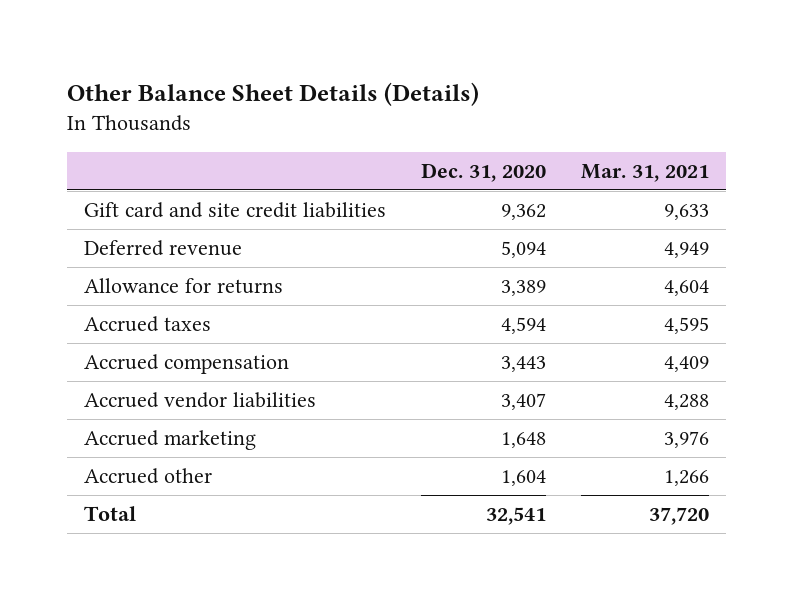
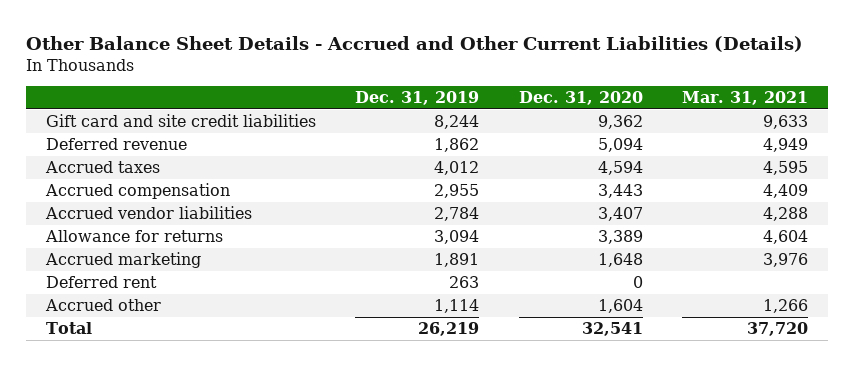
[66,81,479,106] Other Balance Sheet Details (Details) -> [26,35,804,52] Other Balance Sheet Details - Accrued and Other Current Liabilities (Details)
none -> [355,90,480,105] Dec. 31, 2019
[84,277,284,294] Allowance for returns -> [44,229,223,242] Allowance for returns
none -> [45,275,157,288] Deferred rent

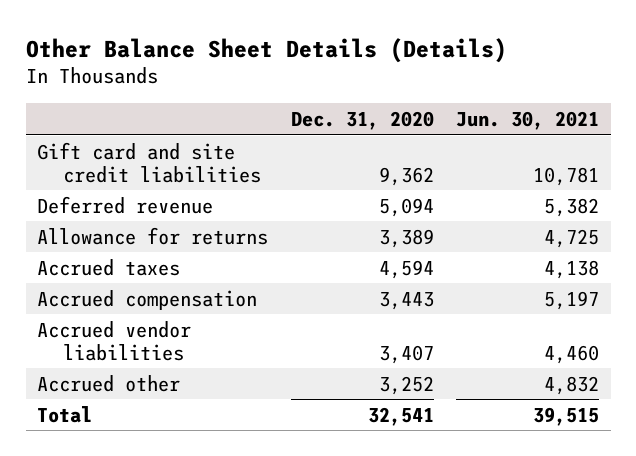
[26,35,804,52] Other Balance Sheet Details - Accrued and Other Current Liabilities (Details) -> [25,37,507,63] Other Balance Sheet Details (Details)
[355,90,480,105] Dec. 31, 2019 -> none
[682,90,809,105] Mar. 31, 2021 -> none
none -> [456,110,600,130] Jun. 30, 2021
[44,229,223,242] Allowance for returns -> [36,226,268,245] Allowance for returns
[44,251,201,268] Accrued marketing -> none
[45,275,157,288] Deferred rent -> none
[597,298,643,313] 1,604 -> [378,375,434,395] 3,252

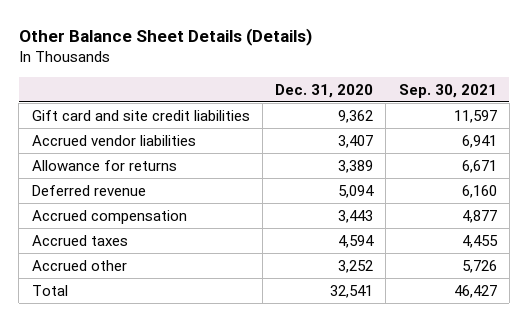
[456,110,600,130] Jun. 30, 2021 -> none
none -> [398,83,497,98] Sep. 30, 2021
[36,320,191,361] Accrued vendor liabilities -> [31,134,196,146] Accrued vendor liabilities
[36,195,213,214] Deferred revenue -> [31,184,146,196] Deferred revenue
[36,258,180,276] Accrued taxes -> [31,234,128,246] Accrued taxes

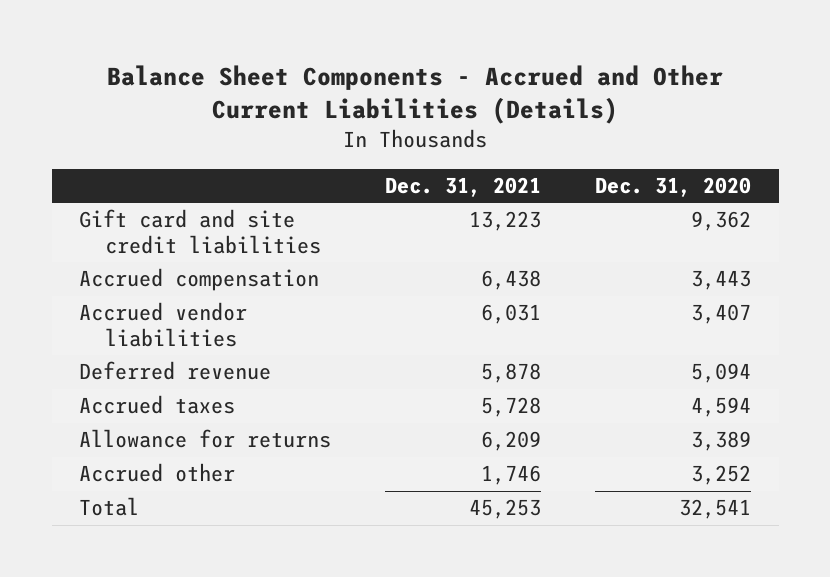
[18,27,312,46] Other Balance Sheet Details (Details) -> [107,65,724,125] Balance Sheet Components - Accrued and Other Current Liabilities (Details)
[398,83,497,98] Sep. 30, 2021 -> none
none -> [385,176,542,197] Dec. 31, 2021
[31,209,187,224] Accrued compensation -> [78,268,319,292] Accrued compensation
[31,159,177,171] Allowance for returns -> [78,429,331,449] Allowance for returns

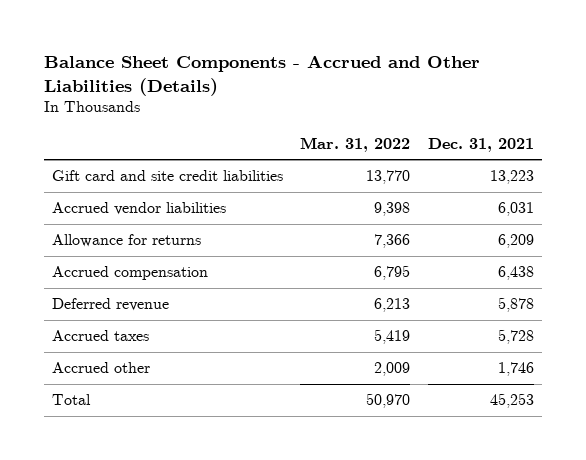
[107,65,724,125] Balance Sheet Components - Accrued and Other Current Liabilities (Details) -> [43,54,480,96] Balance Sheet Components - Accrued and Other Liabilities (Details)
[595,176,752,197] Dec. 31, 2020 -> none
none -> [300,136,411,152] Mar. 31, 2022
[78,429,331,449] Allowance for returns -> [52,234,202,248] Allowance for returns
[78,268,319,292] Accrued compensation -> [52,266,209,281] Accrued compensation

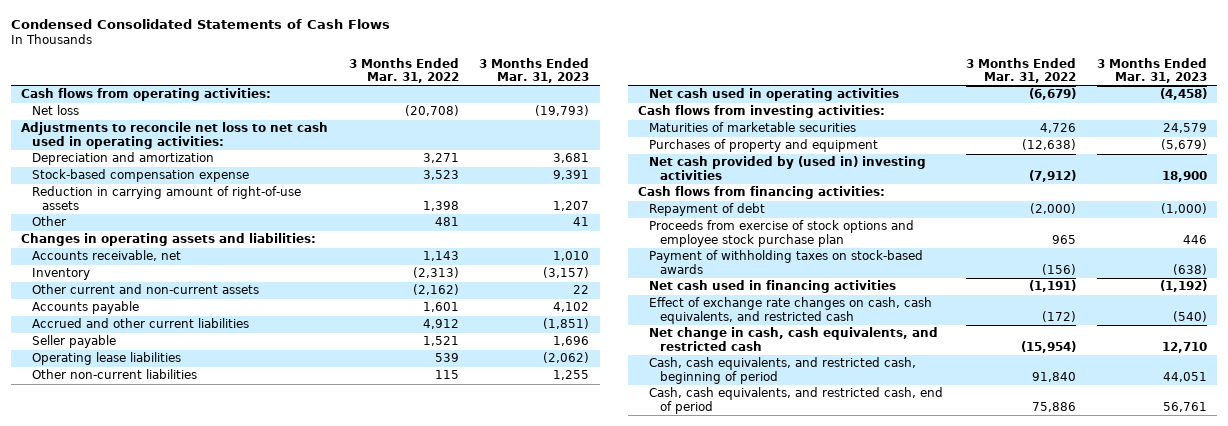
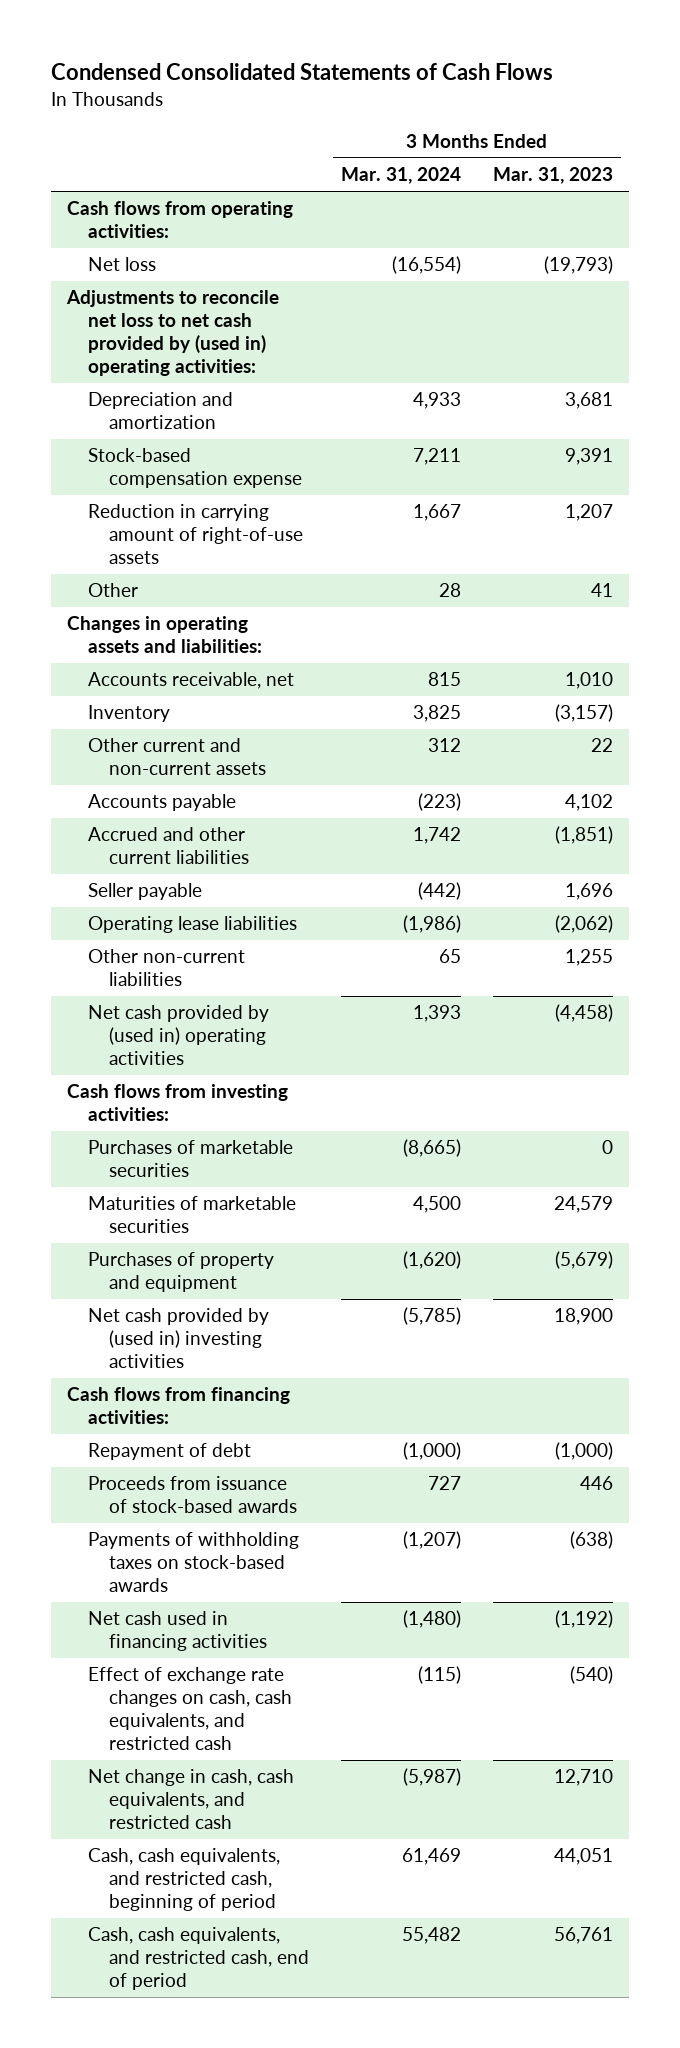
[348,57,459,83] 3 Months Ended Mar. 31, 2022 -> none
none -> [341,167,462,185] Mar. 31, 2024
[21,122,329,149] Adjustments to reconcile net loss to net cash used in operating activities: -> [65,290,279,376] Adjustments to reconcile net loss to net cash provided by (used in) operating activities:
[648,88,899,102] Net cash used in operating activities -> [88,1005,270,1066] Net cash provided by (used in) operating activities
none -> [88,1140,294,1178] Purchases of marketable securities
[648,220,914,247] Proceeds from exercise of stock options and employee stock purchase plan -> [88,1476,298,1514] Proceeds from issuance of stock-based awards
[648,250,923,274] Payment of withholding taxes on stock-based awards -> [88,1532,300,1593] Payments of withholding taxes on stock-based awards

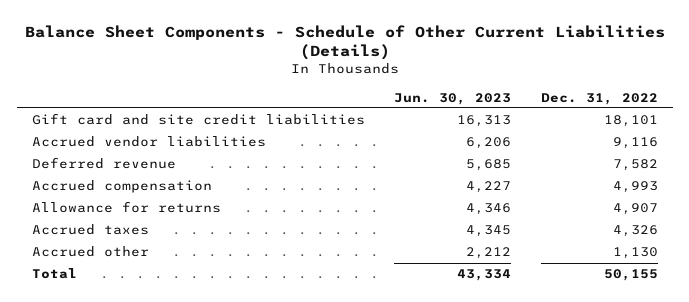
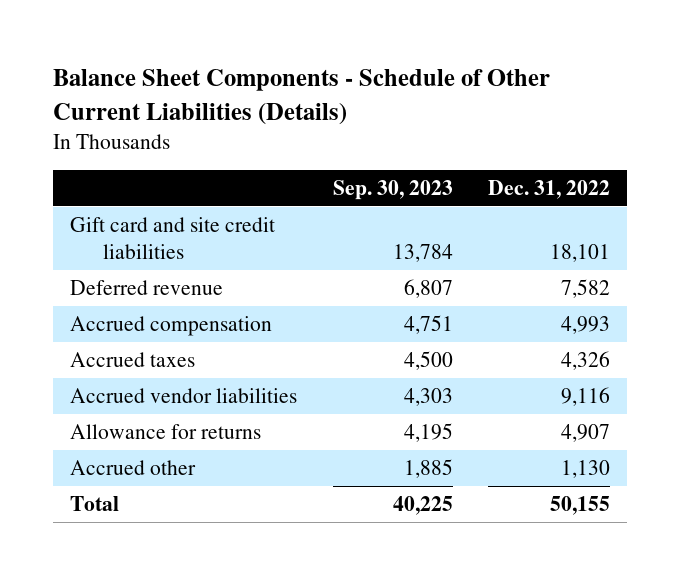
[394,92,512,105] Jun. 30, 2023 -> none
none -> [332,179,453,200] Sep. 30, 2023
[31,136,266,148] Accrued vendor liabilities -> [70,387,298,403] Accrued vendor liabilities
[31,201,221,214] Allowance for returns -> [70,423,262,439] Allowance for returns

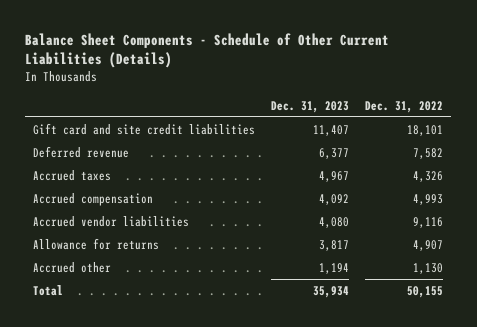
[332,179,453,200] Sep. 30, 2023 -> none
none -> [271,100,350,113] Dec. 31, 2023
[70,315,273,336] Accrued compensation -> [33,193,154,207] Accrued compensation

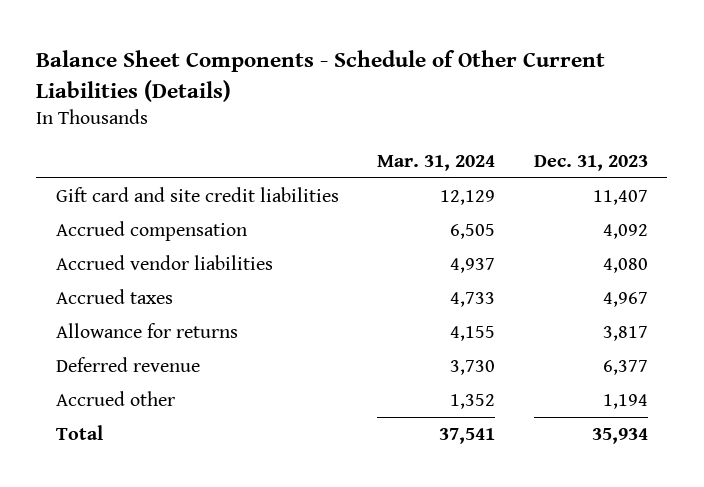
[365,100,444,113] Dec. 31, 2022 -> none
none -> [377,155,496,172] Mar. 31, 2024
[33,170,112,182] Accrued taxes -> [55,288,173,304] Accrued taxes
[33,146,130,159] Deferred revenue -> [55,356,200,372] Deferred revenue

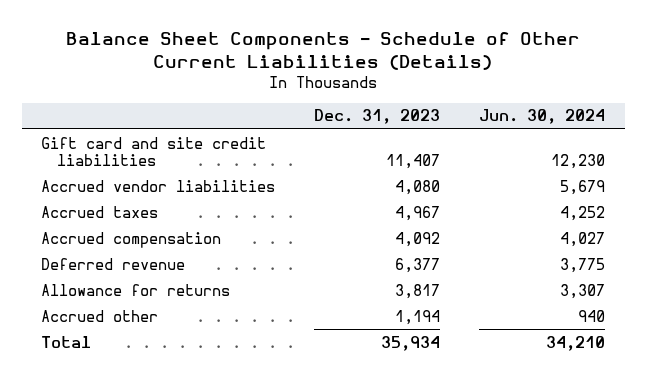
[377,155,496,172] Mar. 31, 2024 -> none
none -> [479,109,606,125] Jun. 30, 2024
[55,220,247,241] Accrued compensation -> [41,231,222,248] Accrued compensation
[55,322,238,338] Allowance for returns -> [41,283,231,296] Allowance for returns

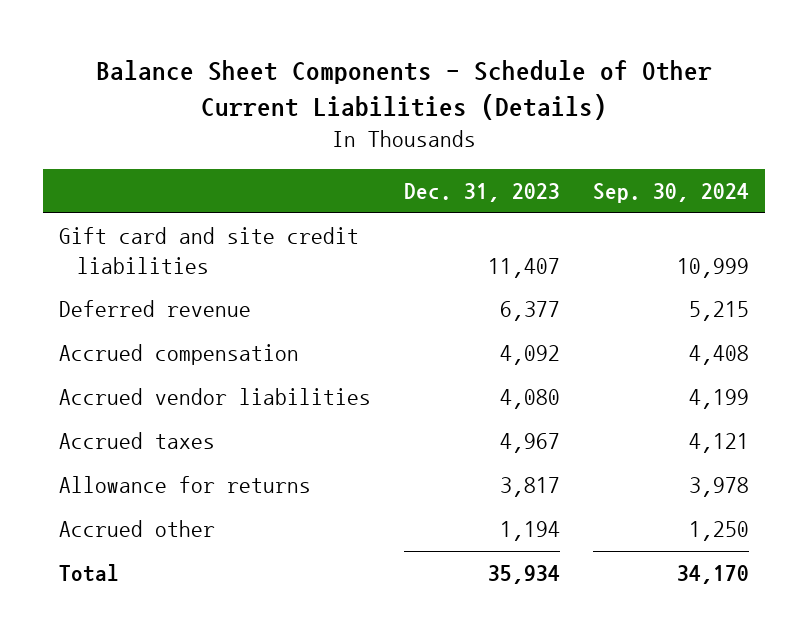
[479,109,606,125] Jun. 30, 2024 -> none
none -> [592,183,749,204] Sep. 30, 2024
[41,257,186,270] Deferred revenue -> [59,300,252,318] Deferred revenue
[41,231,222,248] Accrued compensation -> [59,344,300,366] Accrued compensation

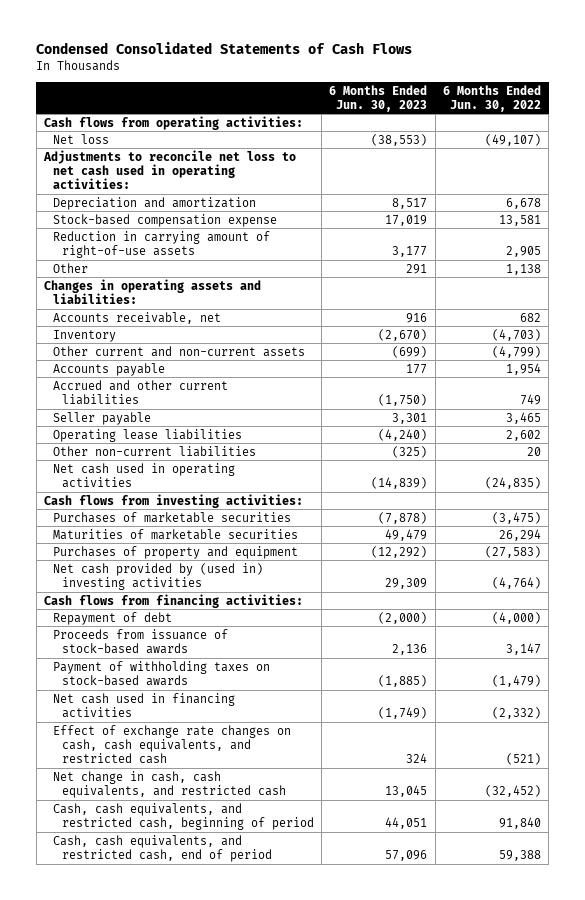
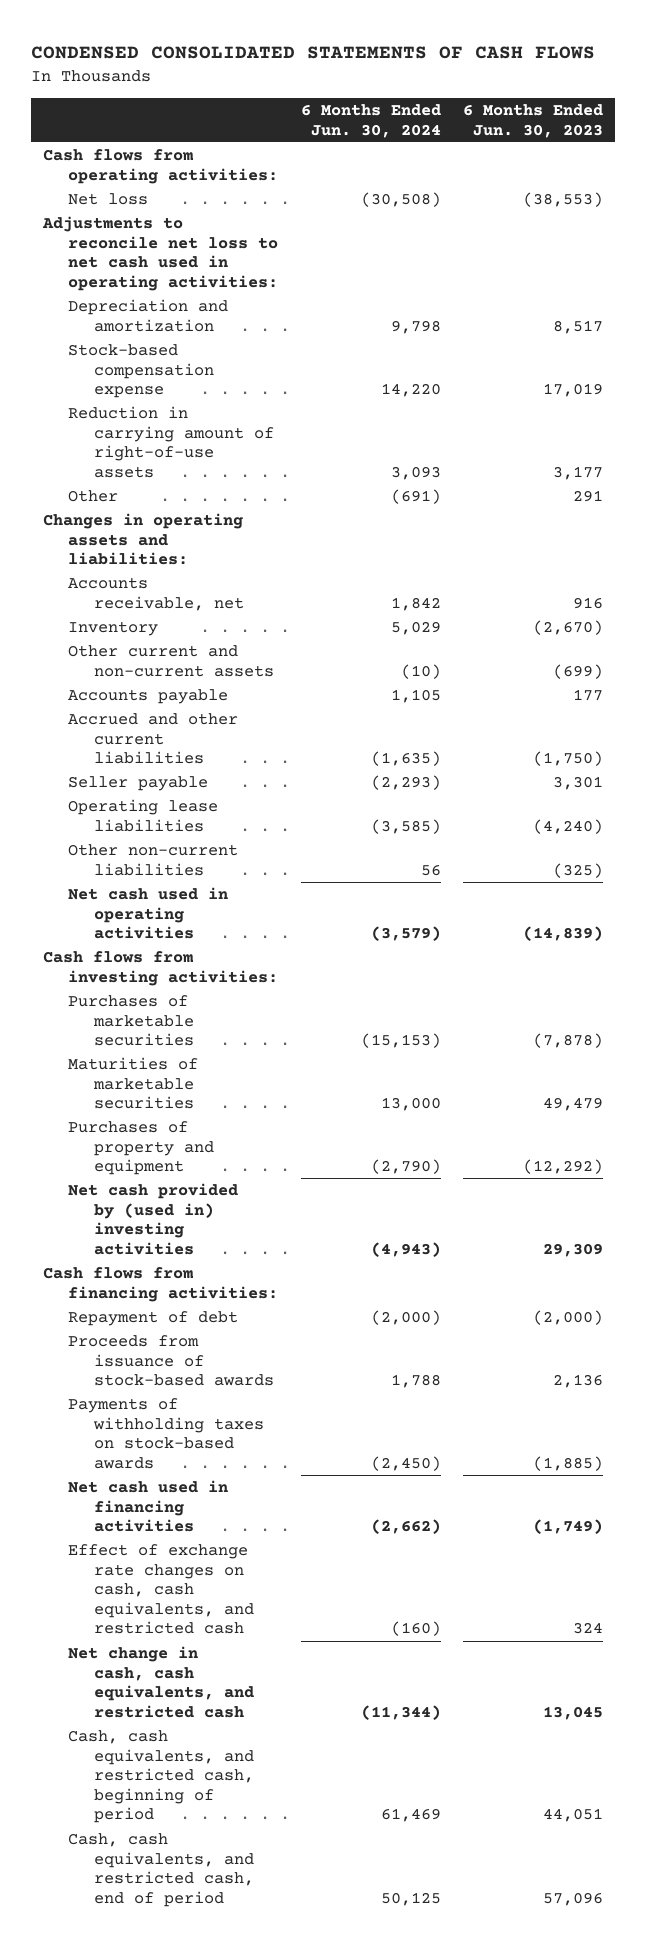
[36,42,413,55] Condensed Consolidated Statements of Cash Flows -> [31,45,596,59] CONDENSED CONSOLIDATED STATEMENTS OF CASH FLOWS
[443,84,542,112] 6 Months Ended Jun. 30, 2022 -> none
none -> [300,103,441,138] 6 Months Ended Jun. 30, 2024
[52,660,270,686] Payment of withholding taxes on stock-based awards -> [68,1398,265,1469] Payments of withholding taxes on stock-based awards

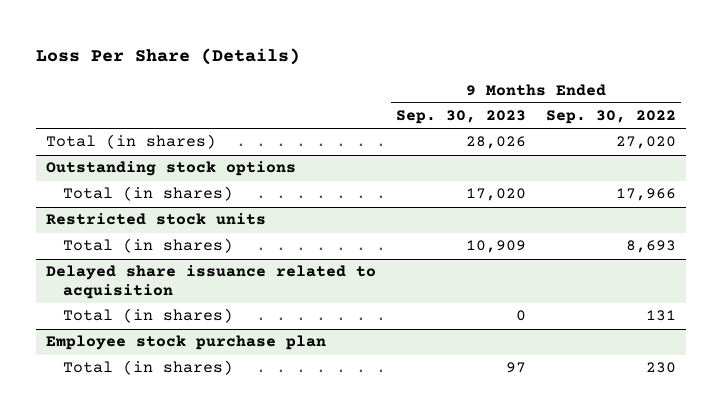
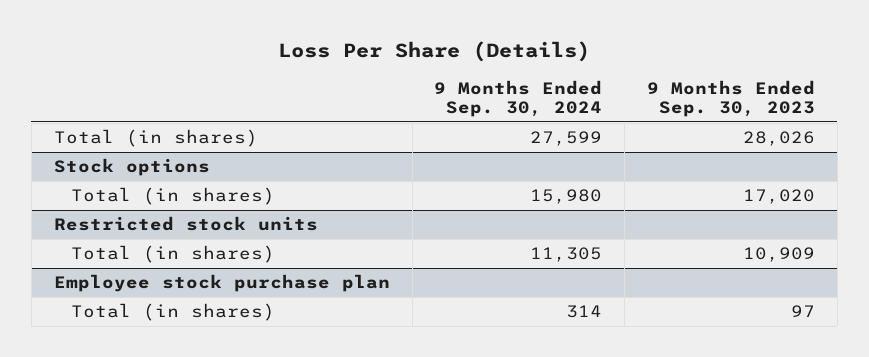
[545,110,676,125] Sep. 30, 2022 -> none
none -> [434,80,603,118] 9 Months Ended Sep. 30, 2024
[45,161,296,177] Outstanding stock options -> [53,158,210,177] Stock options
[45,265,376,300] Delayed share issuance related to acquisition -> none
[62,308,233,324] Total (in shares) -> none

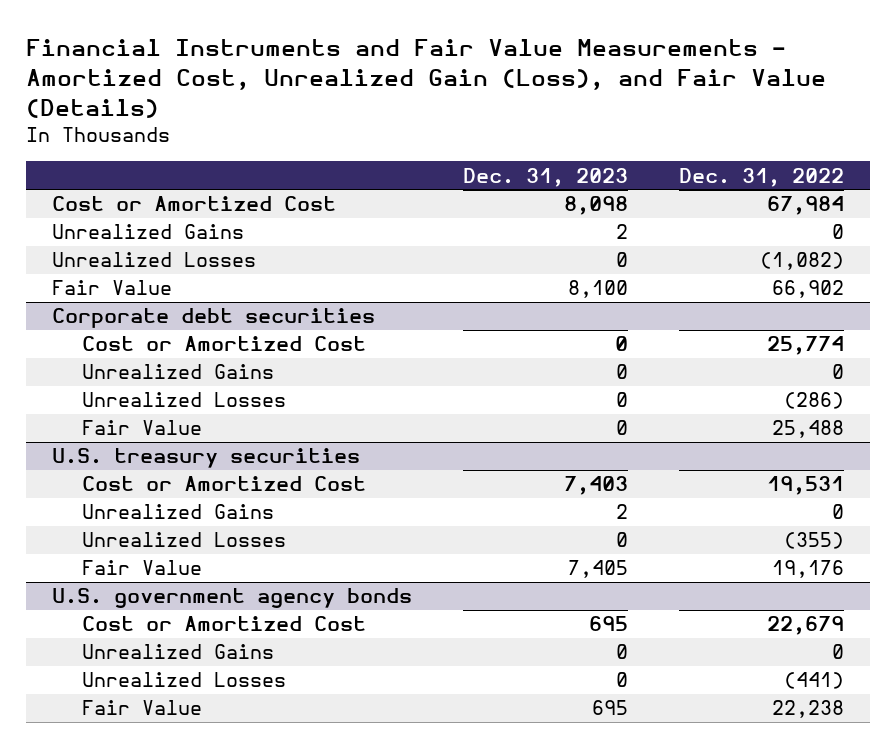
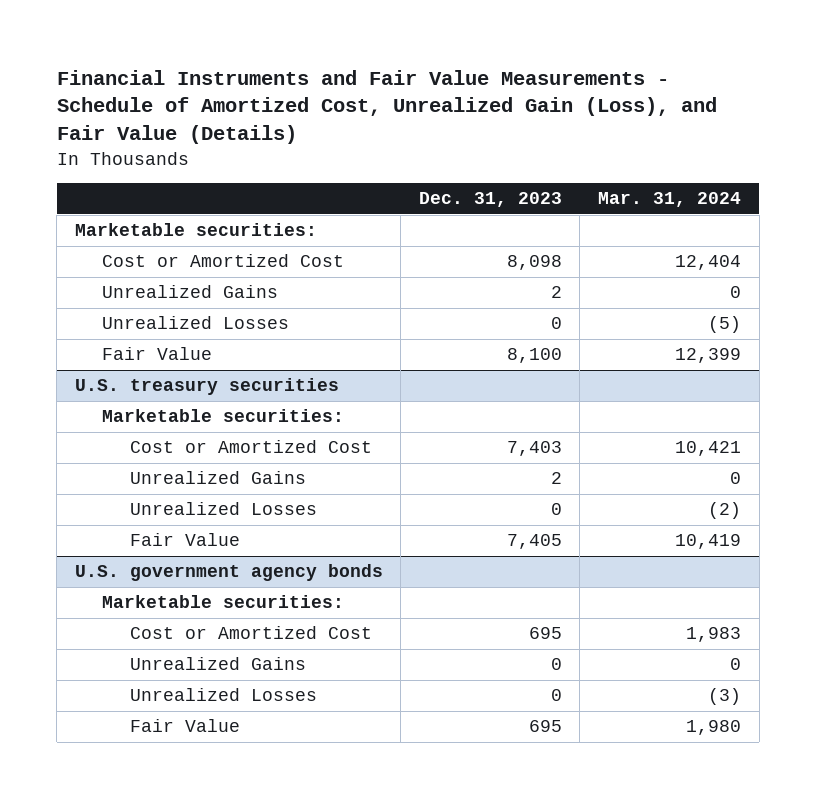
[26,39,827,119] Financial Instruments and Fair Value Measurements - Amortized Cost, Unrealized Gain (Loss), and Fair Value (Details) -> [56,69,717,145] Financial Instruments and Fair Value Measurements - Schedule of Amortized Cost, Unrealized Gain (Loss), and Fair Value (Details)
[679,167,845,187] Dec. 31, 2022 -> none
none -> [598,192,742,208] Mar. 31, 2024
none -> [74,223,317,237] Marketable securities:
[51,308,375,329] Corporate debt securities -> none
[81,336,366,352] Cost or Amortized Cost -> none
[81,364,274,380] Unrealized Gains -> none
[81,392,286,408] Unrealized Losses -> none
[81,420,202,436] Fair Value -> none
none -> [102,409,345,423] Marketable securities:
none -> [102,595,345,609] Marketable securities:

